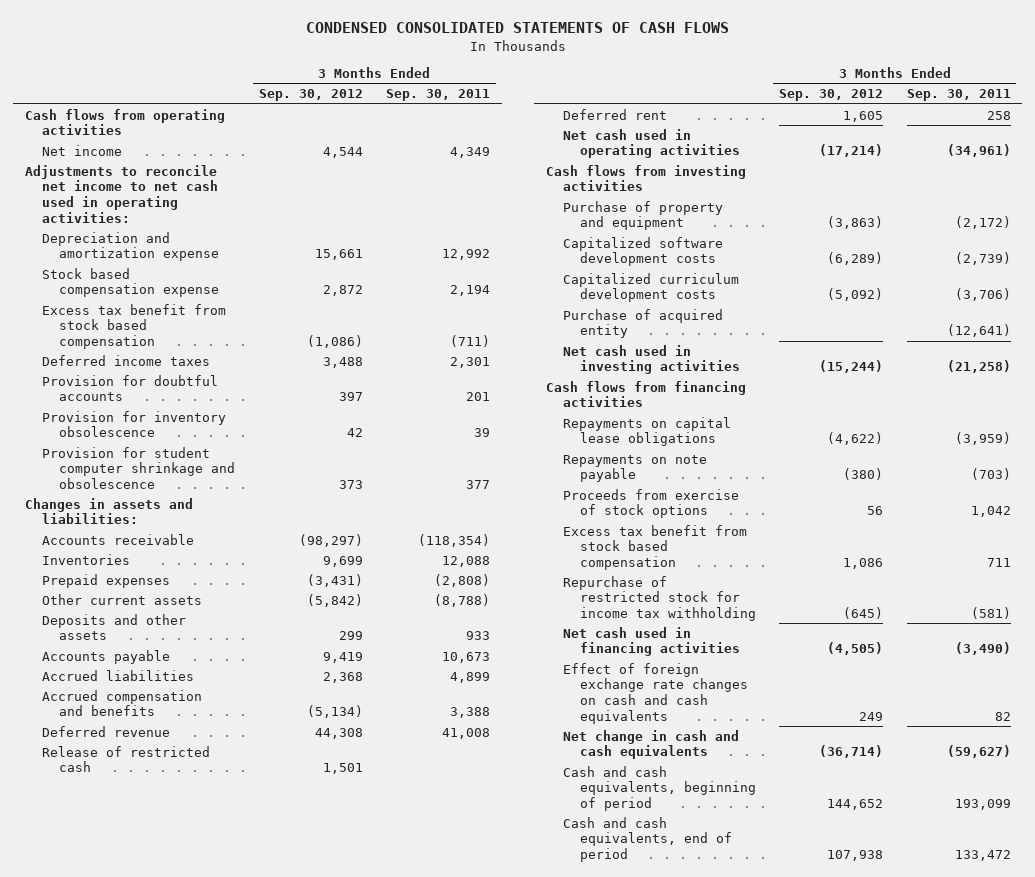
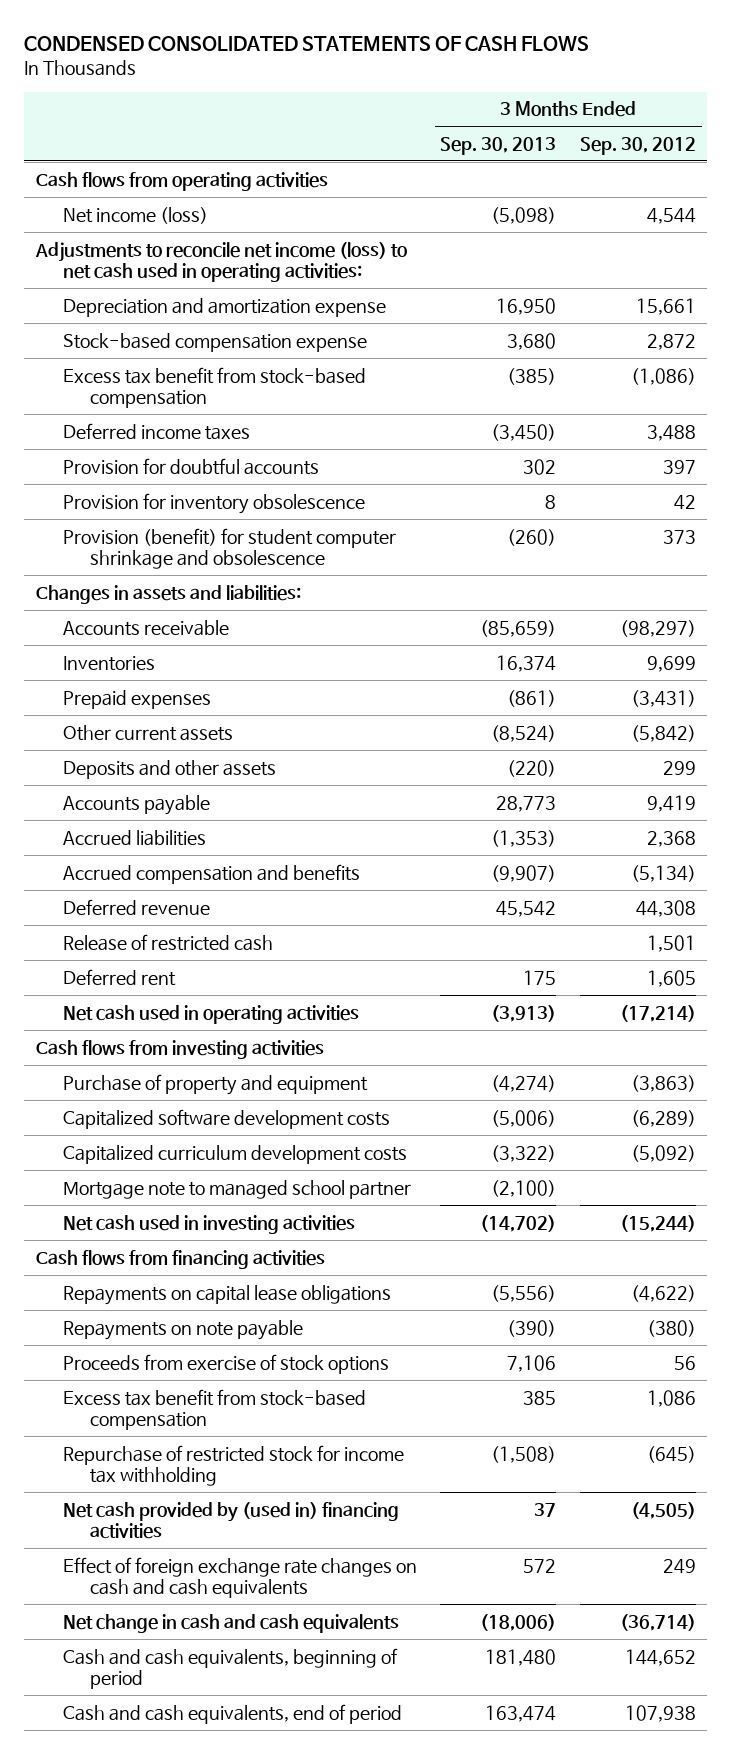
[385,89,490,102] Sep. 30, 2011 -> none
none -> [440,136,557,155] Sep. 30, 2013
[42,144,123,156] Net income -> [63,206,209,224] Net income (loss)
[24,164,219,223] Adjustments to reconcile net income to net cash used in operating activities: -> [34,241,407,283] Adjustments to reconcile net income (loss) to net cash used in operating activities:
[42,267,220,298] Stock based compensation expense -> [63,332,368,352] Stock-based compensation expense
[42,303,227,350] Excess tax benefit from stock based compensation -> [63,366,367,409] Excess tax benefit from stock-based compensation
[42,446,236,490] Provision for student computer shrinkage and obsolescence -> [63,527,397,570] Provision (benefit) for student computer shrinkage and obsolescence
[562,308,723,339] Purchase of acquired entity -> none
none -> [63,1179,412,1199] Mortgage note to managed school partner
[562,524,747,571] Excess tax benefit from stock based compensation -> [63,1388,367,1431] Excess tax benefit from stock-based compensation
[562,626,740,657] Net cash used in financing activities -> [63,1501,400,1540] Net cash provided by (used in) financing activities

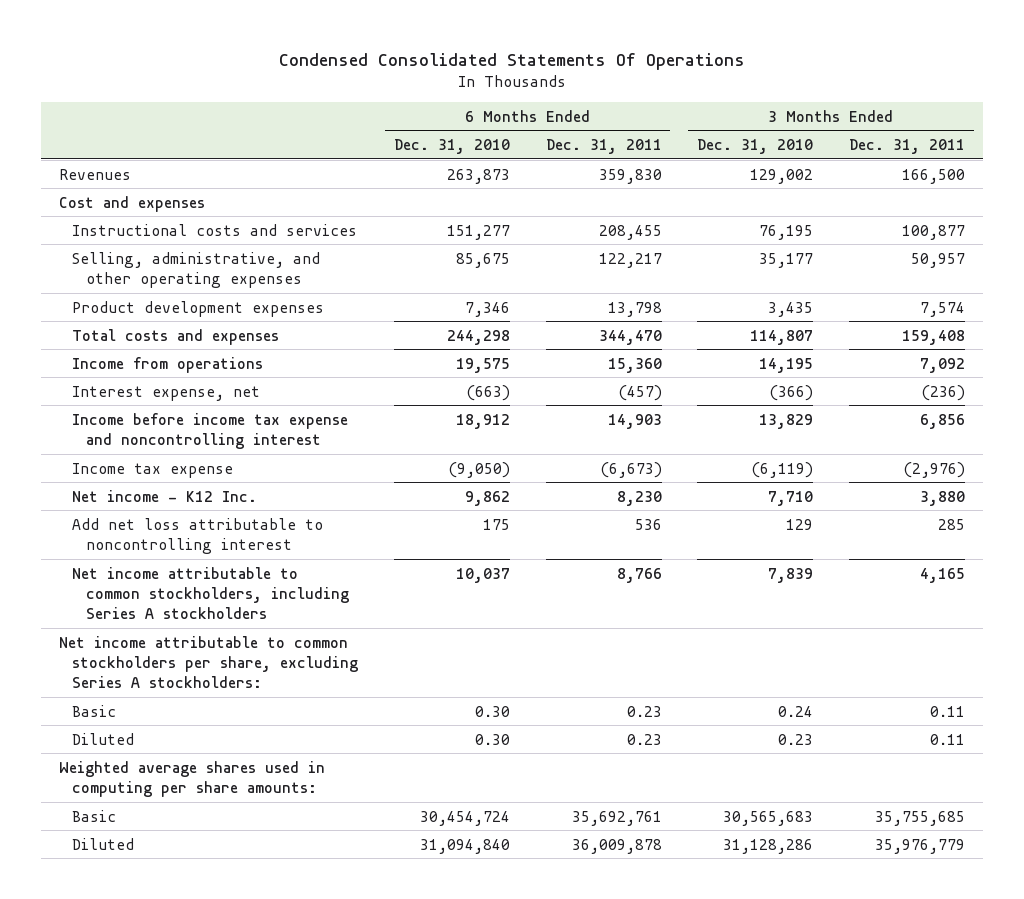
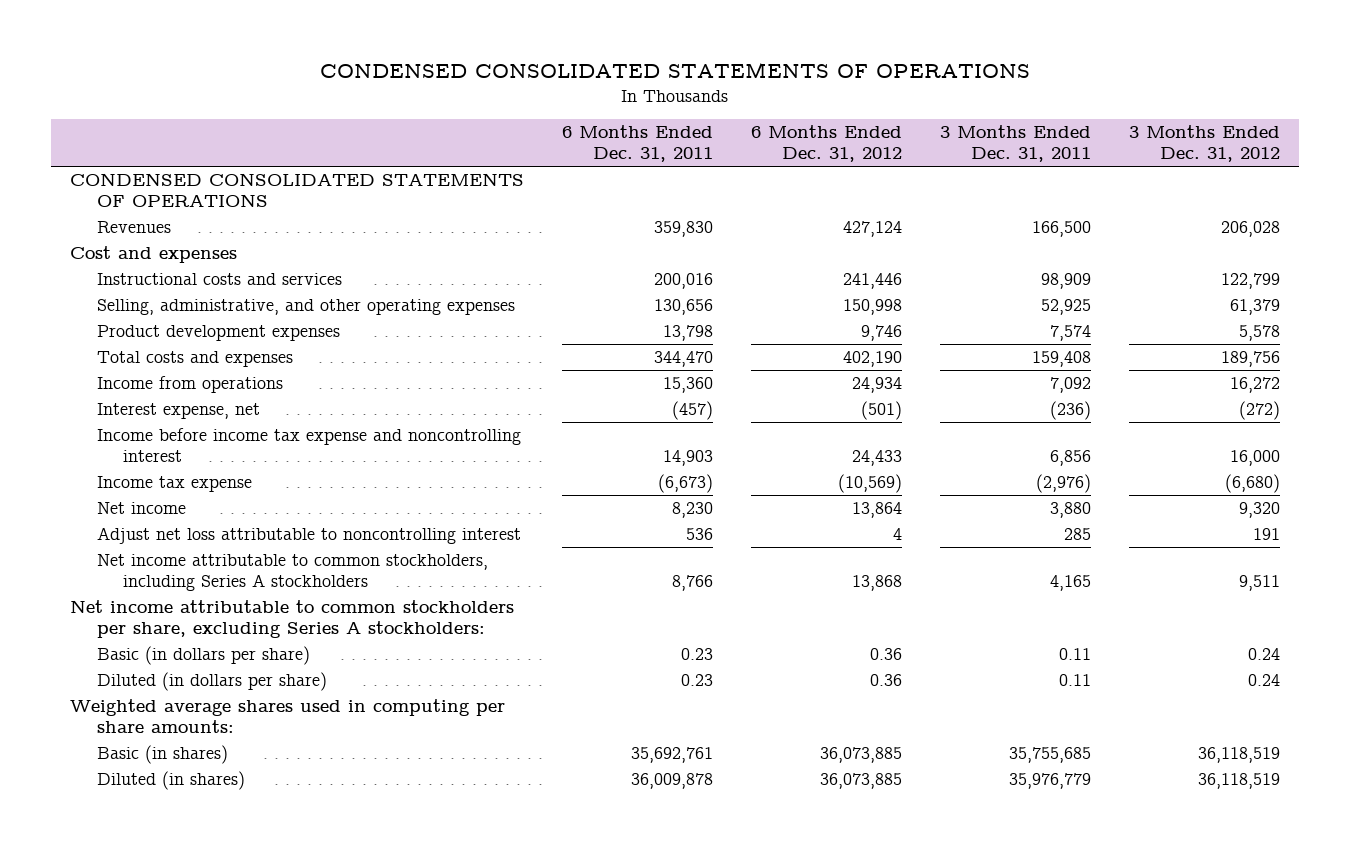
[278,52,745,70] Condensed Consolidated Statements Of Operations -> [319,62,1030,79] CONDENSED CONSOLIDATED STATEMENTS OF OPERATIONS
[393,139,510,155] Dec. 31, 2010 -> none
[697,139,814,155] Dec. 31, 2010 -> none
none -> [750,125,902,163] 6 Months Ended Dec. 31, 2012
none -> [1128,125,1280,163] 3 Months Ended Dec. 31, 2012
none -> [70,173,525,207] CONDENSED CONSOLIDATED STATEMENTS OF OPERATIONS
[598,224,662,240] 208,455 -> [654,273,714,290] 200,016
[901,224,965,240] 100,877 -> [1040,273,1091,290] 98,909
[598,252,662,268] 122,217 -> [654,299,714,316] 130,656
[910,252,965,268] 50,957 -> [1040,299,1091,316] 52,925
[72,489,258,502] Net income - K12 Inc. -> [96,502,186,515] Net income
[72,517,324,554] Add net loss attributable to noncontrolling interest -> [96,527,521,545] Adjust net loss attributable to noncontrolling interest
[72,704,117,717] Basic -> [96,646,310,666] Basic (in dollars per share)
[72,732,135,745] Diluted -> [96,672,327,692] Diluted (in dollars per share)
[72,809,117,822] Basic -> [96,745,228,765] Basic (in shares)
[72,837,135,850] Diluted -> [96,771,245,791] Diluted (in shares)

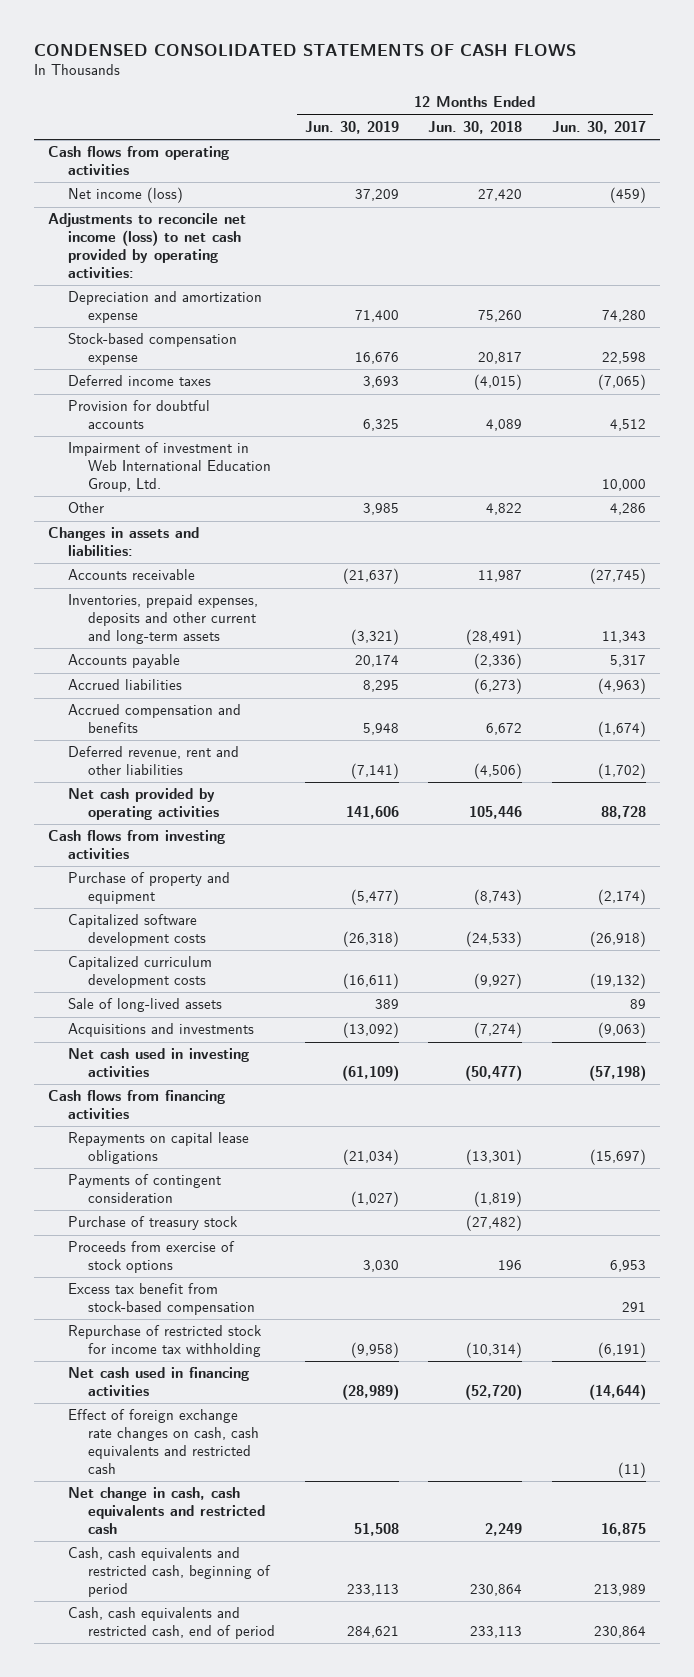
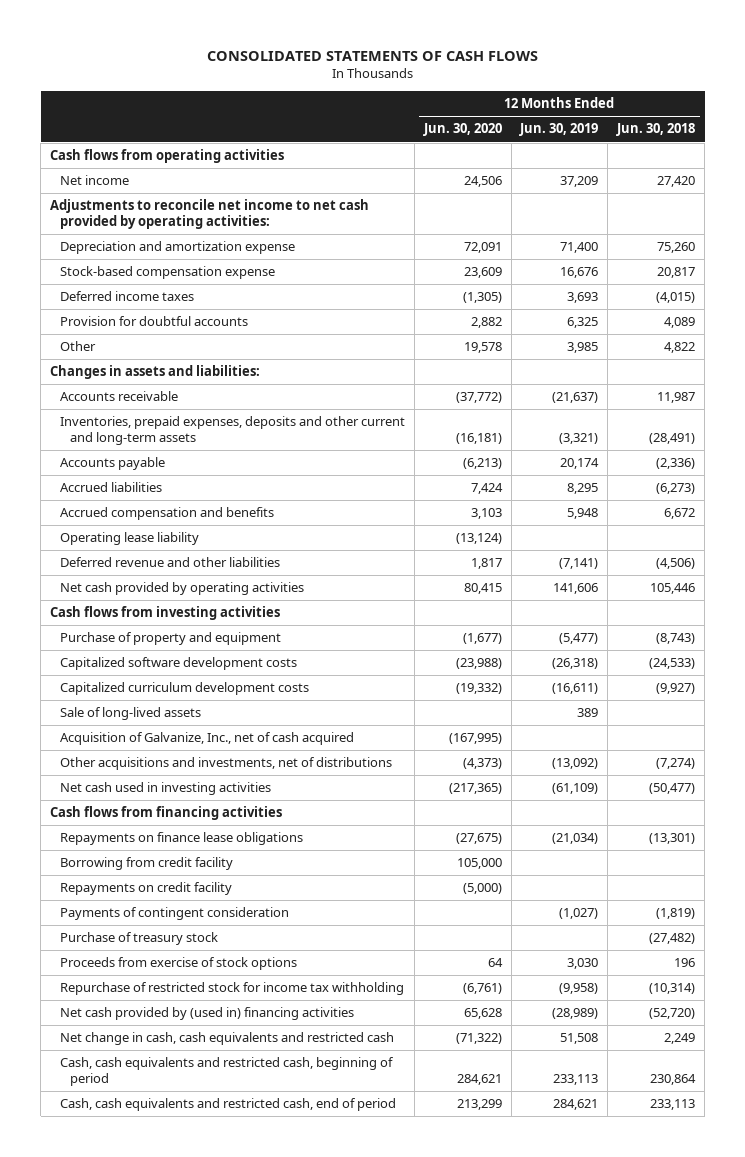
[33,43,576,56] CONDENSED CONSOLIDATED STATEMENTS OF CASH FLOWS -> [206,50,538,61] CONSOLIDATED STATEMENTS OF CASH FLOWS
[551,120,646,134] Jun. 30, 2017 -> none
none -> [422,123,502,137] Jun. 30, 2020
[68,187,184,204] Net income (loss) -> [59,175,129,186] Net income
[48,213,247,278] Adjustments to reconcile net income (loss) to net cash provided by operating activities: -> [50,199,370,229] Adjustments to reconcile net income to net cash provided by operating activities:
[68,442,272,492] Impairment of investment in Web International Education Group, Ltd. -> none
none -> [59,532,199,546] Operating lease liability
[68,746,240,776] Deferred revenue, rent and other liabilities -> [59,557,280,568] Deferred revenue and other liabilities
none -> [59,732,354,746] Acquisition of Galvanize, Inc., net of cash acquired
[68,1023,255,1038] Acquisitions and investments -> [59,757,392,771] Other acquisitions and investments, net of distributions
[68,1132,250,1165] Repayments on capital lease obligations -> [59,832,303,846] Repayments on finance lease obligations
none -> [59,857,233,871] Borrowing from credit facility
none -> [59,882,232,896] Repayments on credit facility
[68,1283,256,1316] Excess tax benefit from stock-based compensation -> none
[68,1409,260,1474] Effect of foreign exchange rate changes on cash, cash equivalents and restricted cash -> none
[68,1367,250,1397] Net cash used in financing activities -> [59,1007,354,1021] Net cash provided by (used in) financing activities

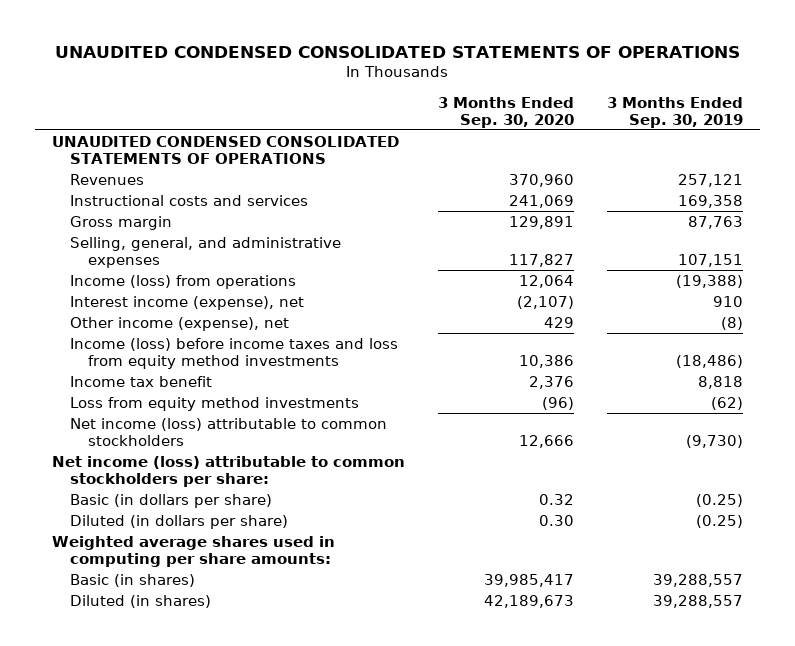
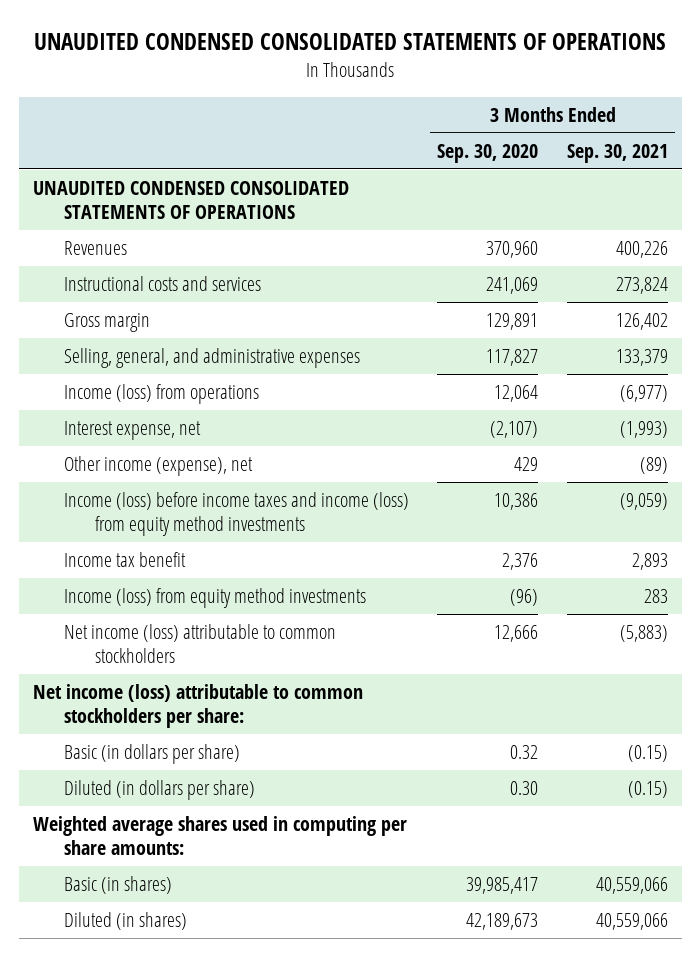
[607,96,744,128] 3 Months Ended Sep. 30, 2019 -> none
none -> [566,143,668,163] Sep. 30, 2021
[69,295,304,310] Interest income (expense), net -> [64,421,202,441] Interest expense, net
[69,337,398,369] Income (loss) before income taxes and loss from equity method investments -> [64,492,410,536] Income (loss) before income taxes and income (loss) from equity method investments
[69,396,359,411] Loss from equity method investments -> [64,588,367,609] Income (loss) from equity method investments

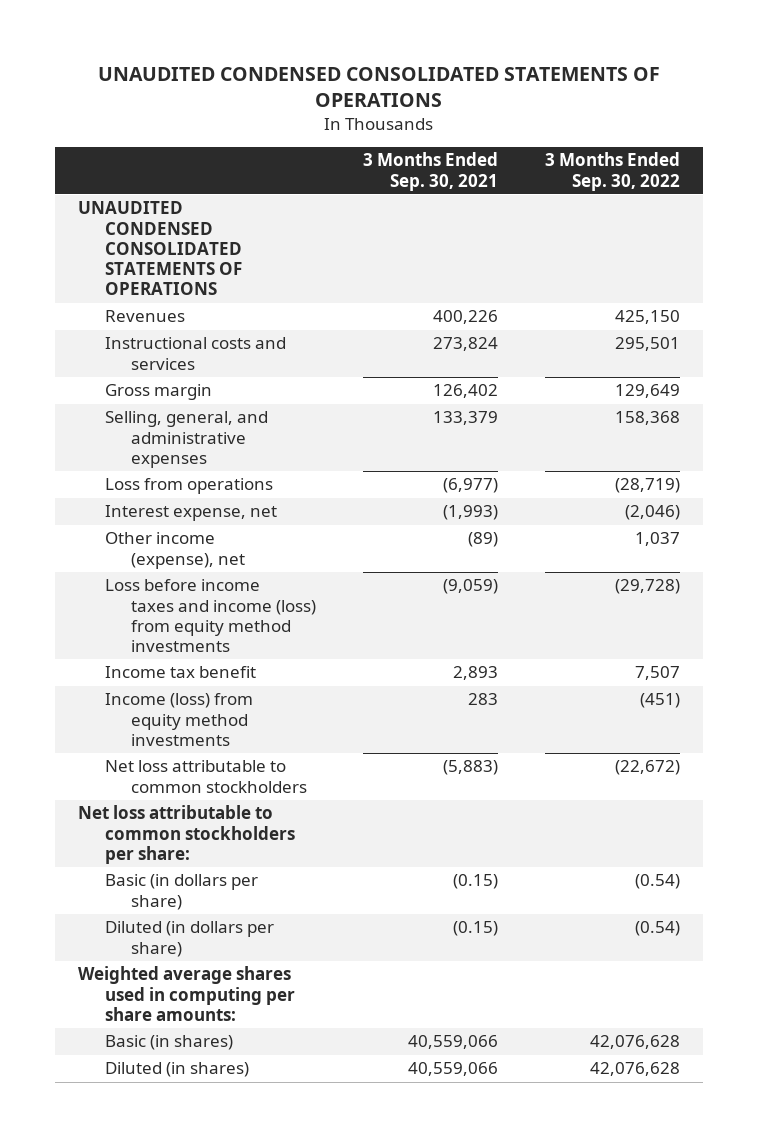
[437,143,539,163] Sep. 30, 2020 -> none
none -> [544,152,680,191] 3 Months Ended Sep. 30, 2022
[64,384,260,405] Income (loss) from operations -> [104,478,273,495] Loss from operations
[64,492,410,536] Income (loss) before income taxes and income (loss) from equity method investments -> [104,579,316,653] Loss before income taxes and income (loss) from equity method investments
[64,624,337,663] Net income (loss) attributable to common stockholders -> [104,760,307,793] Net loss attributable to common stockholders
[32,684,363,728] Net income (loss) attributable to common stockholders per share: -> [78,805,295,864] Net loss attributable to common stockholders per share:

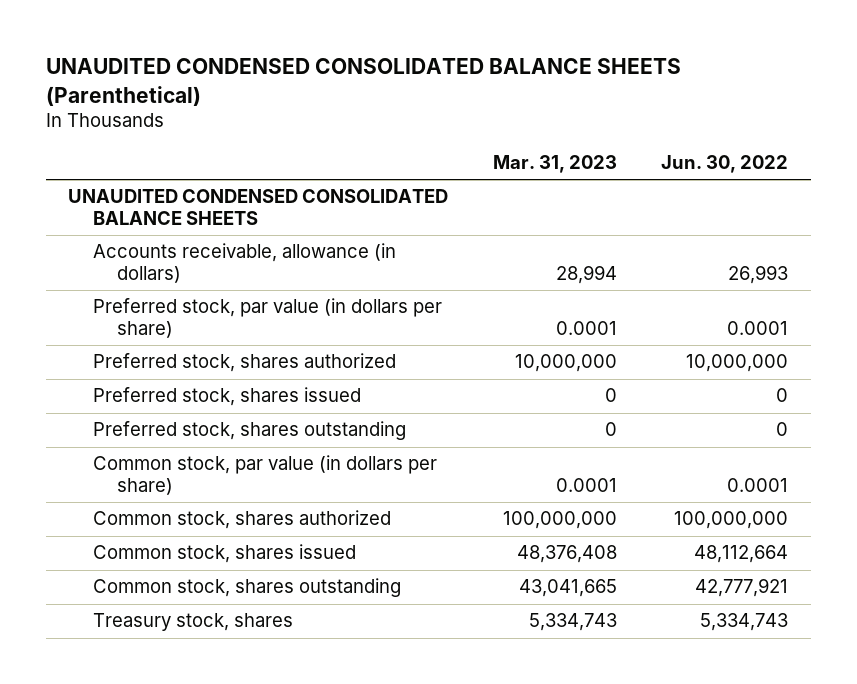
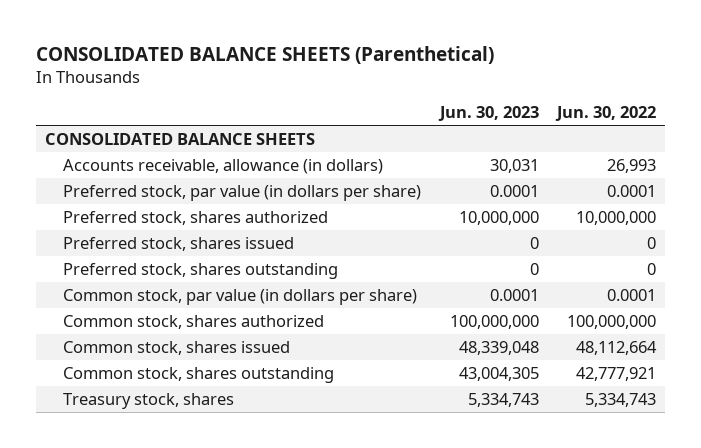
[45,58,681,106] UNAUDITED CONDENSED CONSOLIDATED BALANCE SHEETS (Parenthetical) -> [35,46,494,65] CONSOLIDATED BALANCE SHEETS (Parenthetical)
[492,154,617,173] Mar. 31, 2023 -> none
none -> [437,106,539,122] Jun. 30, 2023
[68,189,449,225] UNAUDITED CONDENSED CONSOLIDATED BALANCE SHEETS -> [44,132,315,145] CONSOLIDATED BALANCE SHEETS

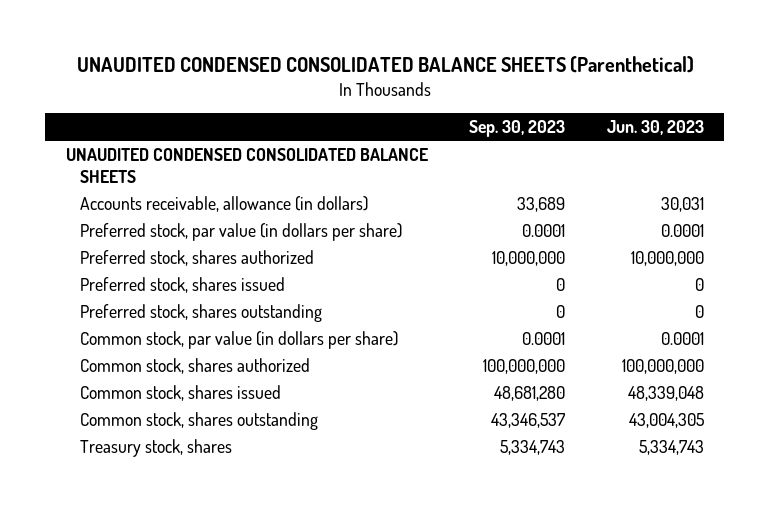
[35,46,494,65] CONSOLIDATED BALANCE SHEETS (Parenthetical) -> [76,56,694,74] UNAUDITED CONDENSED CONSOLIDATED BALANCE SHEETS (Parenthetical)
[555,106,657,122] Jun. 30, 2022 -> none
none -> [469,120,566,138] Sep. 30, 2023
[44,132,315,145] CONSOLIDATED BALANCE SHEETS -> [65,147,428,183] UNAUDITED CONDENSED CONSOLIDATED BALANCE SHEETS

